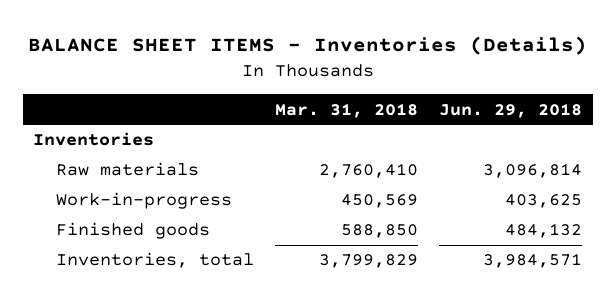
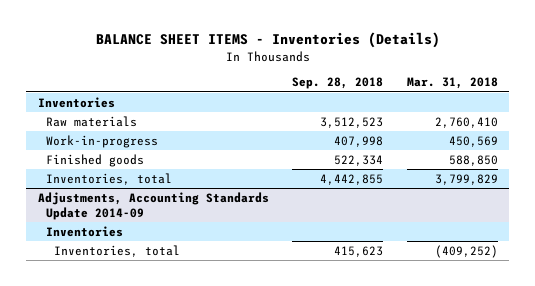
[439,102,583,118] Jun. 29, 2018 -> none
none -> [292,77,384,90] Sep. 28, 2018
none -> [37,191,269,220] Adjustments, Accounting Standards Update 2014-09
none -> [45,225,123,237] Inventories
none -> [54,244,181,257] Inventories, total

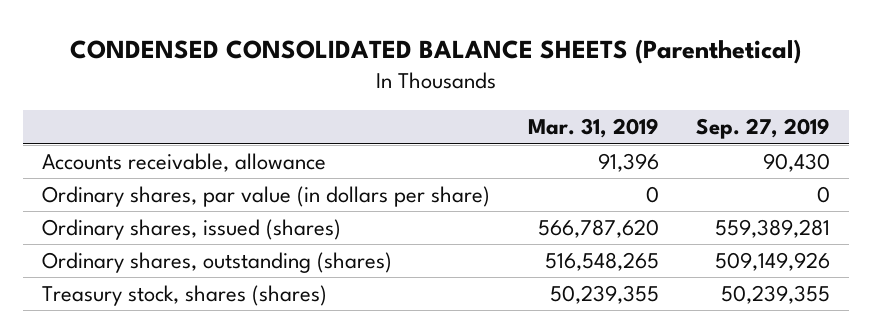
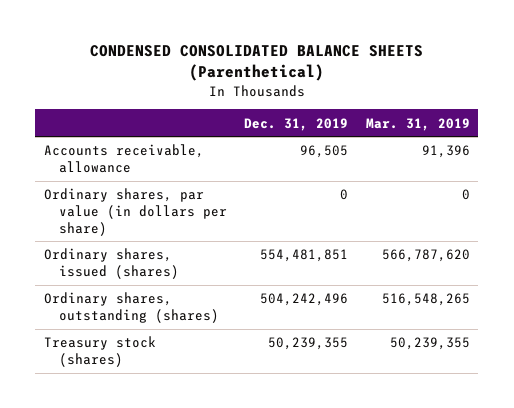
[696,118,831,140] Sep. 27, 2019 -> none
none -> [244,117,349,131] Dec. 31, 2019
[41,285,327,307] Treasury stock, shares (shares) -> [43,336,156,367] Treasury stock (shares)

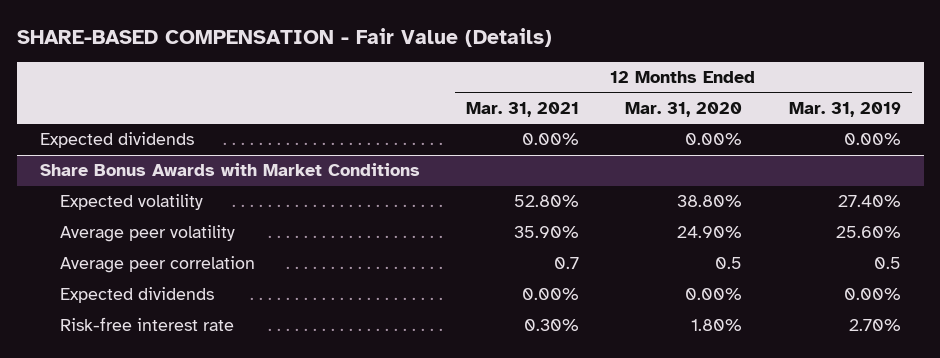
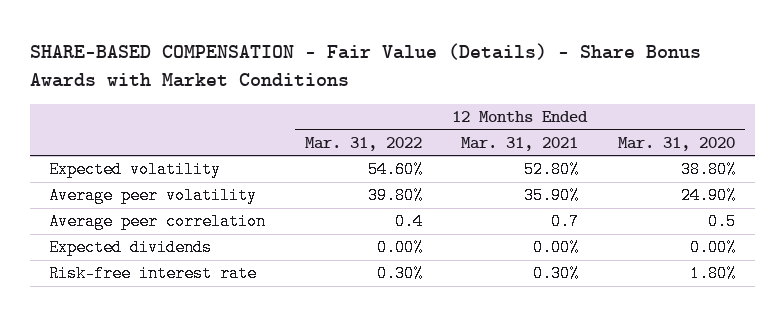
[16,28,552,48] SHARE-BASED COMPENSATION - Fair Value (Details) -> [29,42,701,87] SHARE-BASED COMPENSATION - Fair Value (Details) - Share Bonus Awards with Market Conditions
[788,101,901,117] Mar. 31, 2019 -> none
none -> [304,136,422,151] Mar. 31, 2022
[39,132,194,149] Expected dividends -> none
[39,163,420,177] Share Bonus Awards with Market Conditions -> none

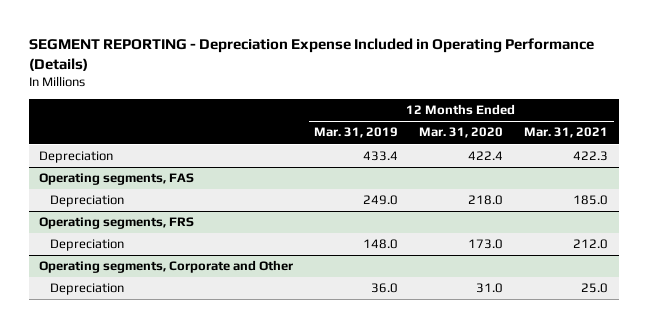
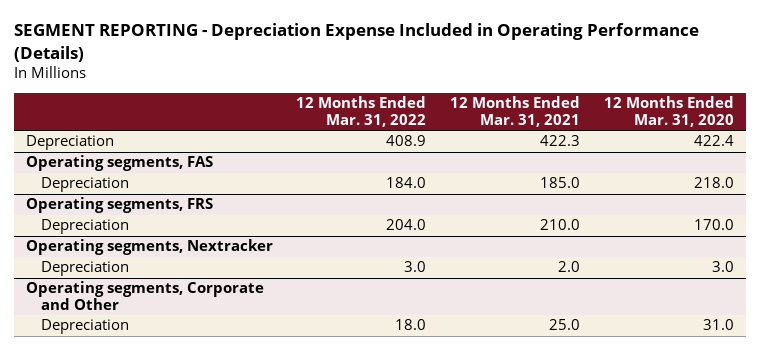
[314,127,399,139] Mar. 31, 2019 -> none
none -> [296,96,427,127] 12 Months Ended Mar. 31, 2022
[468,239,504,250] 173.0 -> [694,219,735,231] 170.0
[573,239,609,250] 212.0 -> [540,219,581,231] 210.0
none -> [25,239,273,256] Operating segments, Nextracker
none -> [40,261,129,277] Depreciation

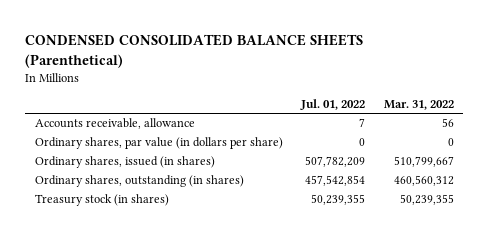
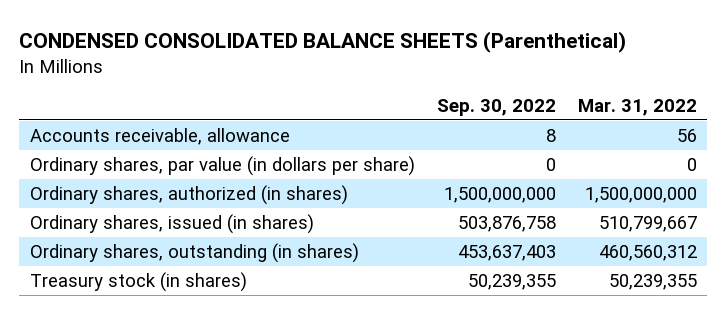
[300,99,366,111] Jul. 01, 2022 -> none
none -> [436,98,556,116] Sep. 30, 2022
none -> [29,184,348,205] Ordinary shares, authorized (in shares)

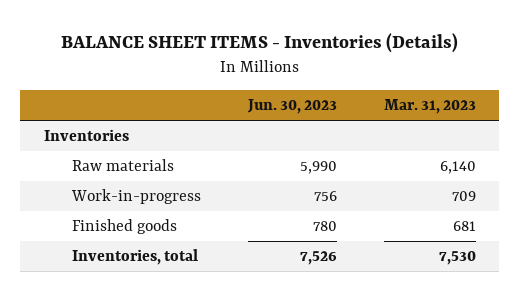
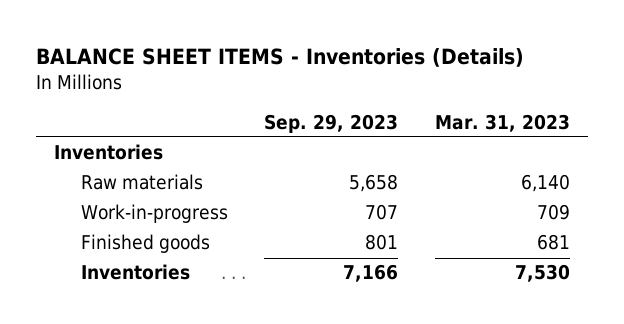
[246,99,337,115] Jun. 30, 2023 -> none
none -> [264,113,399,133] Sep. 29, 2023
[72,249,199,266] Inventories, total -> [80,264,190,281] Inventories

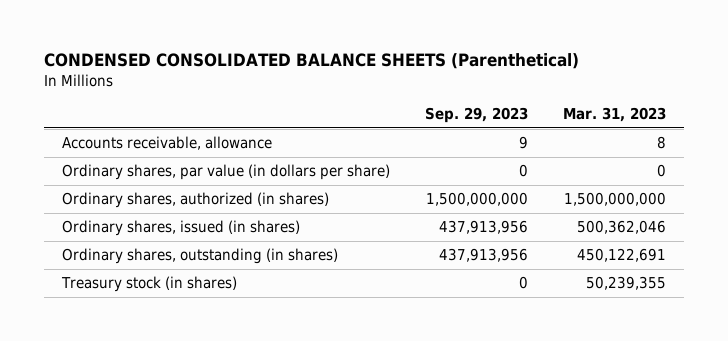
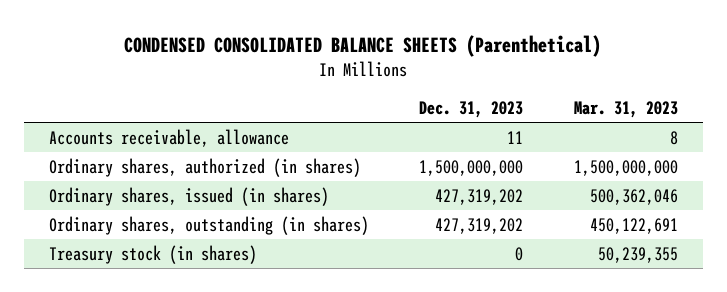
[424,107,528,124] Sep. 29, 2023 -> none
none -> [419,100,524,118] Dec. 31, 2023
[61,164,390,181] Ordinary shares, par value (in dollars per share) -> none

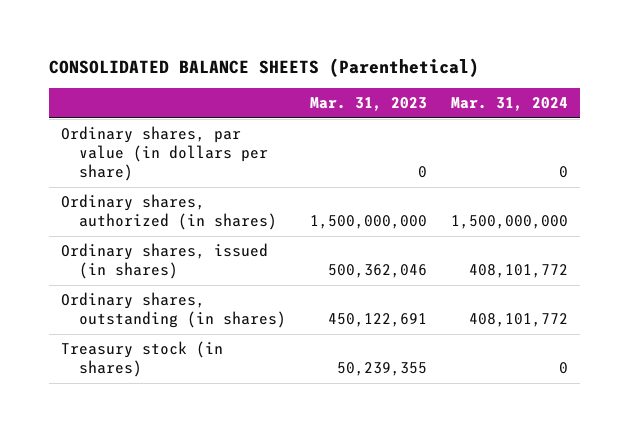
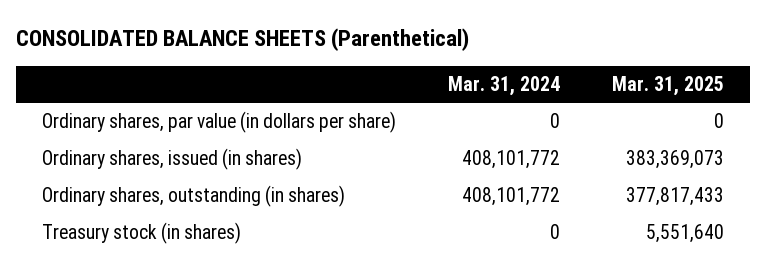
[310,97,428,112] Mar. 31, 2023 -> none
none -> [611,75,724,96] Mar. 31, 2025
[60,194,277,231] Ordinary shares, authorized (in shares) -> none

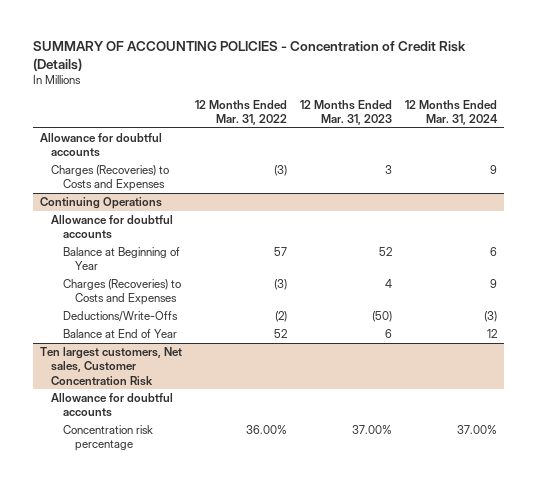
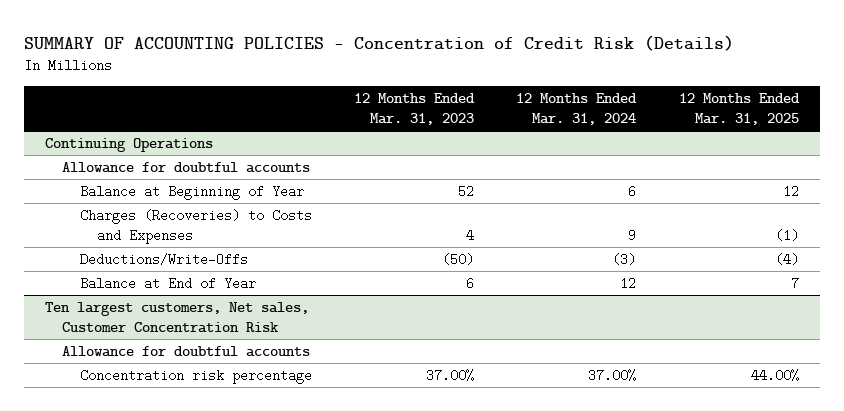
[194,100,287,126] 12 Months Ended Mar. 31, 2022 -> none
none -> [678,93,800,126] 12 Months Ended Mar. 31, 2025
[39,133,162,158] Allowance for doubtful accounts -> none
[51,165,170,192] Charges (Recoveries) to Costs and Expenses -> none

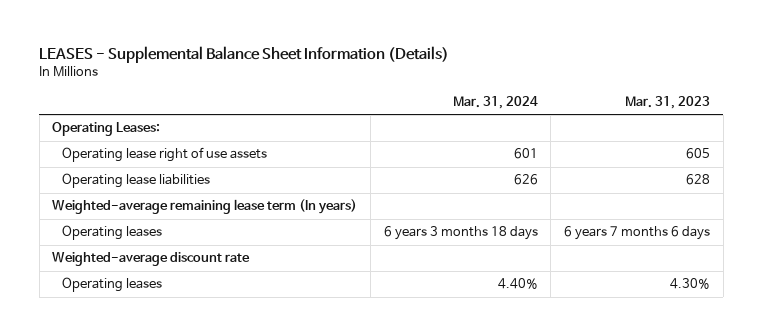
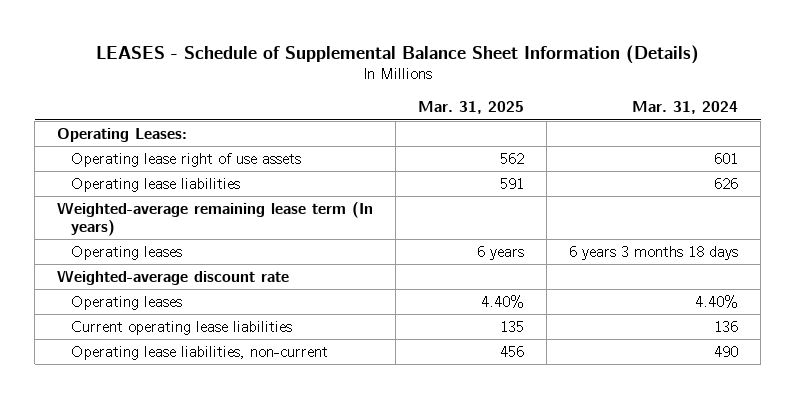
[39,45,450,63] LEASES - Supplemental Balance Sheet Information (Details) -> [95,44,699,64] LEASES - Schedule of Supplemental Balance Sheet Information (Details)
[625,96,711,110] Mar. 31, 2023 -> none
none -> [418,101,525,115] Mar. 31, 2025
none -> [70,320,292,335] Current operating lease liabilities
none -> [70,345,328,360] Operating lease liabilities, non-current

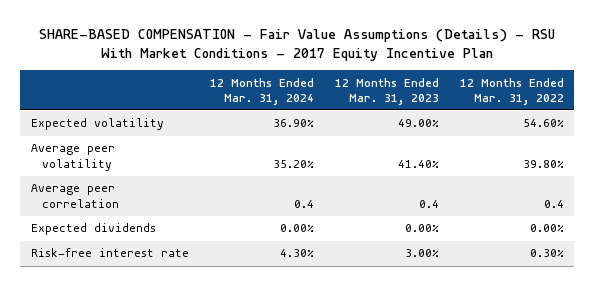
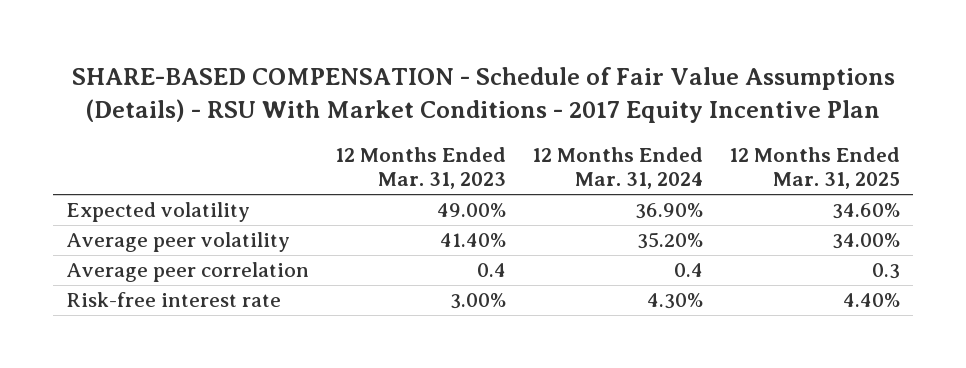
[39,29,556,61] SHARE-BASED COMPENSATION - Fair Value Assumptions (Details) - RSU With Market Conditions - 2017 Equity Incentive Plan -> [71,67,895,124] SHARE-BASED COMPENSATION - Schedule of Fair Value Assumptions (Details) - RSU With Market Conditions - 2017 Equity Incentive Plan
[459,77,564,105] 12 Months Ended Mar. 31, 2022 -> none
none -> [729,146,901,190] 12 Months Ended Mar. 31, 2025
[30,223,156,236] Expected dividends -> none

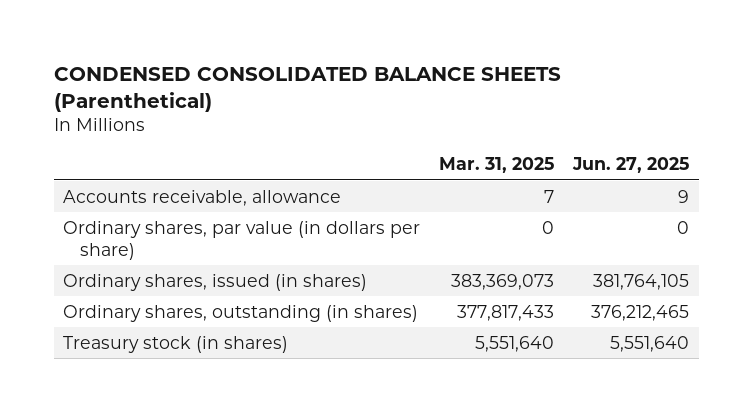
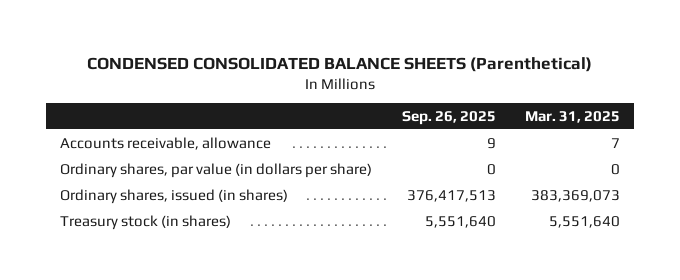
[572,157,690,174] Jun. 27, 2025 -> none
none -> [401,111,496,126] Sep. 26, 2025
[63,304,419,322] Ordinary shares, outstanding (in shares) -> none

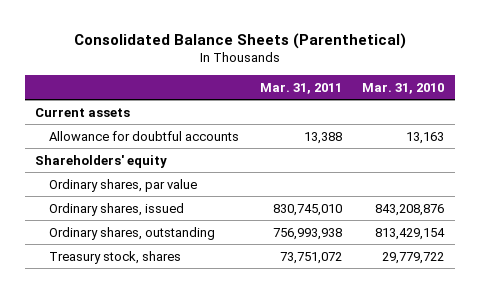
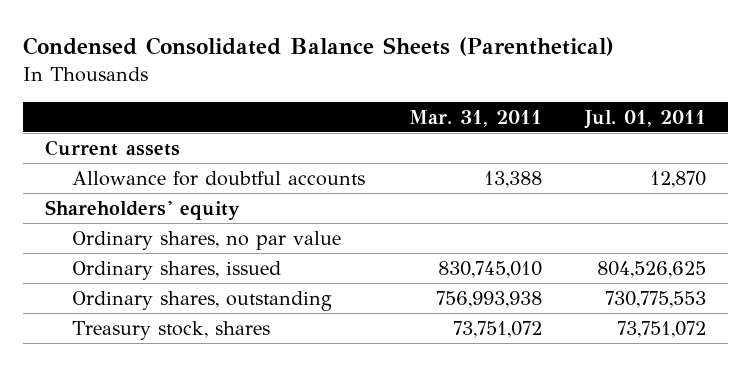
[73,33,406,50] Consolidated Balance Sheets (Parenthetical) -> [23,37,615,57] Condensed Consolidated Balance Sheets (Parenthetical)
[362,82,445,94] Mar. 31, 2010 -> none
none -> [584,109,707,129] Jul. 01, 2011
[48,178,197,192] Ordinary shares, par value -> [72,231,342,251] Ordinary shares, no par value

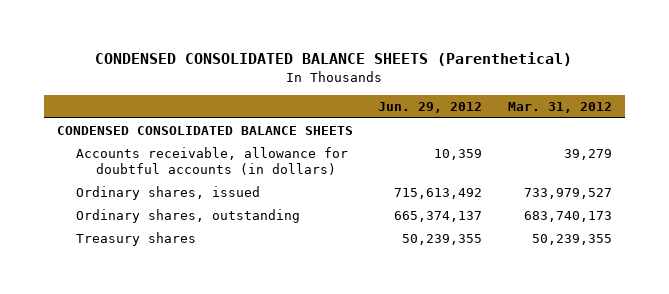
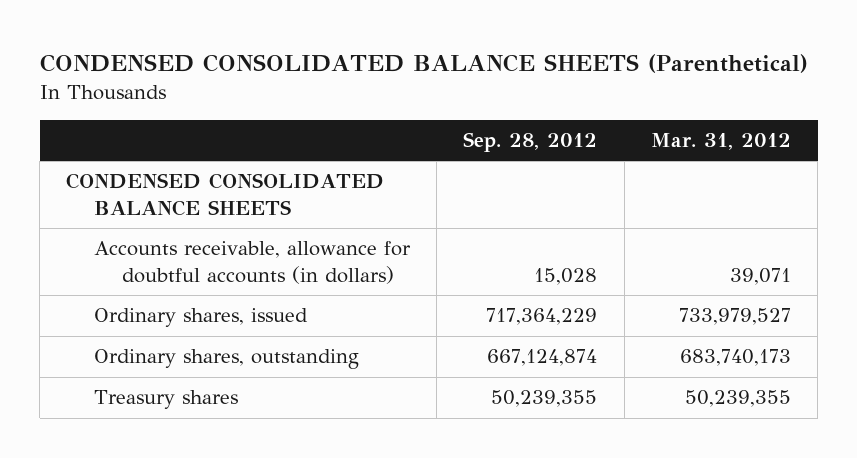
[378,101,483,113] Jun. 29, 2012 -> none
none -> [463,132,598,153] Sep. 28, 2012
[563,149,612,161] 39,279 -> [729,267,791,285] 39,071

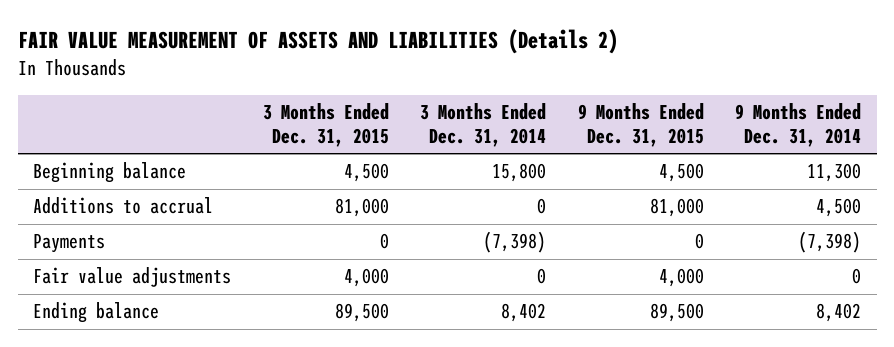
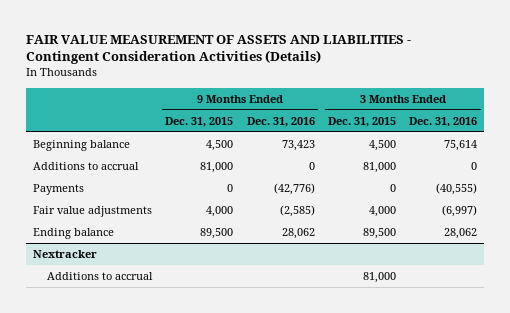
[17,29,618,55] FAIR VALUE MEASUREMENT OF ASSETS AND LIABILITIES (Details 2) -> [26,34,412,65] FAIR VALUE MEASUREMENT OF ASSETS AND LIABILITIES - Contingent Consideration Activities (Details)
[420,103,547,147] 3 Months Ended Dec. 31, 2014 -> none
[735,103,862,147] 9 Months Ended Dec. 31, 2014 -> none
none -> [246,116,315,127] Dec. 31, 2016
none -> [409,116,478,127] Dec. 31, 2016
none -> [33,250,98,259] Nextracker
none -> [46,272,153,281] Additions to accrual

